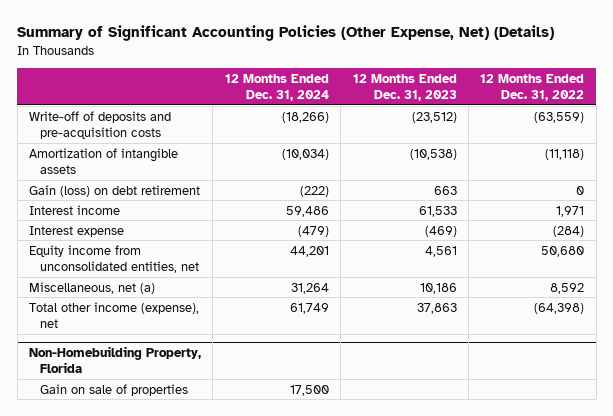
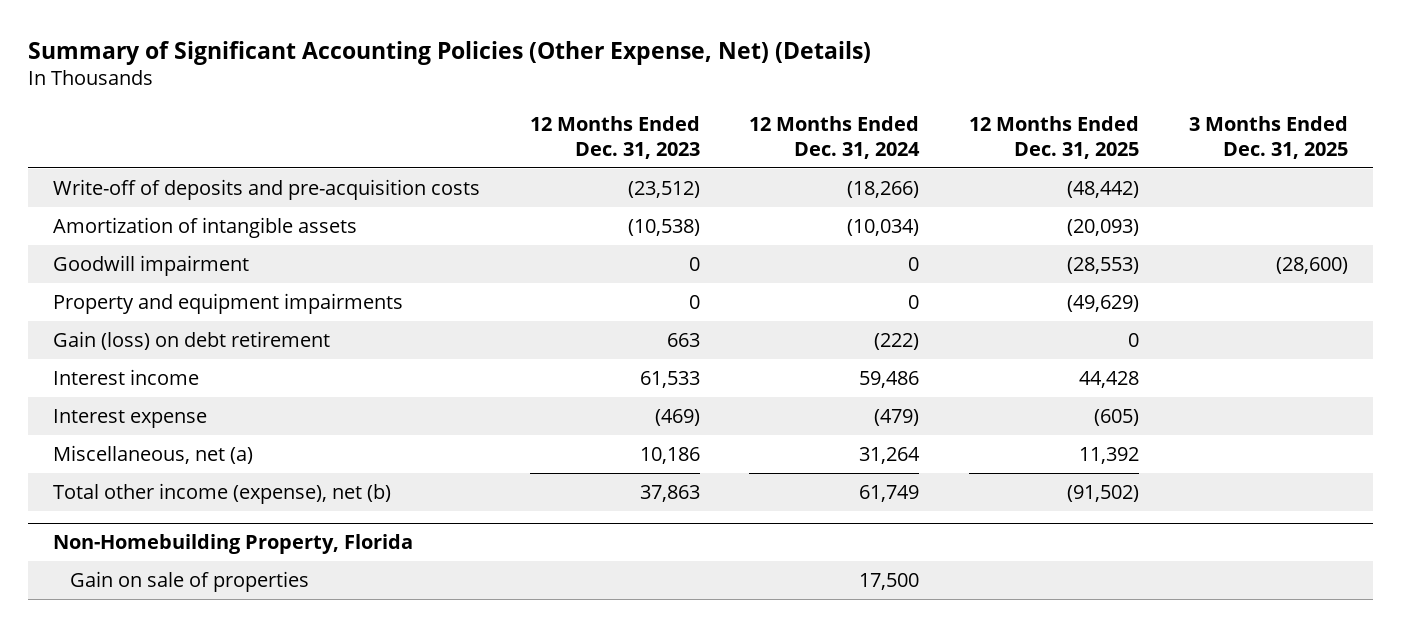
[480,73,585,101] 12 Months Ended Dec. 31, 2022 -> none
none -> [969,116,1140,160] 12 Months Ended Dec. 31, 2025
none -> [1189,116,1349,160] 3 Months Ended Dec. 31, 2025
none -> [52,254,249,276] Goodwill impairment
none -> [52,292,403,314] Property and equipment impairments
[28,244,199,273] Equity income from unconsolidated entities, net -> none
[28,301,199,328] Total other income (expense), net -> [52,482,391,504] Total other income (expense), net (b)

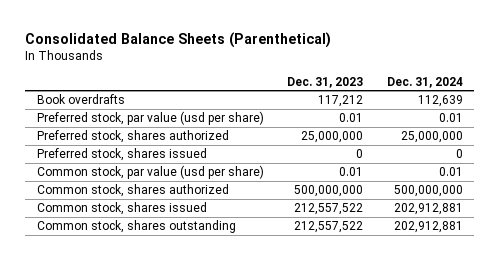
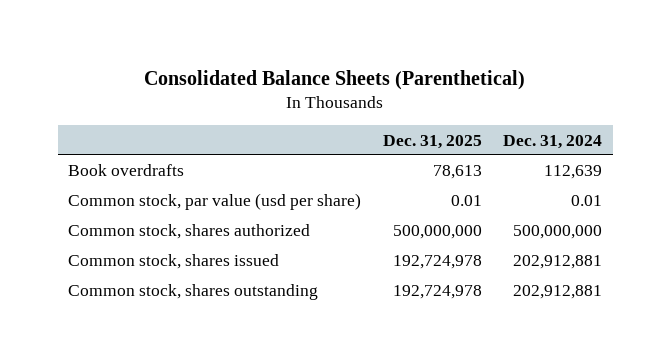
[287,76,364,88] Dec. 31, 2023 -> none
none -> [382,134,482,149] Dec. 31, 2025
[36,111,264,126] Preferred stock, par value (usd per share) -> none
[36,130,229,144] Preferred stock, shares authorized -> none
[36,148,207,162] Preferred stock, shares issued -> none

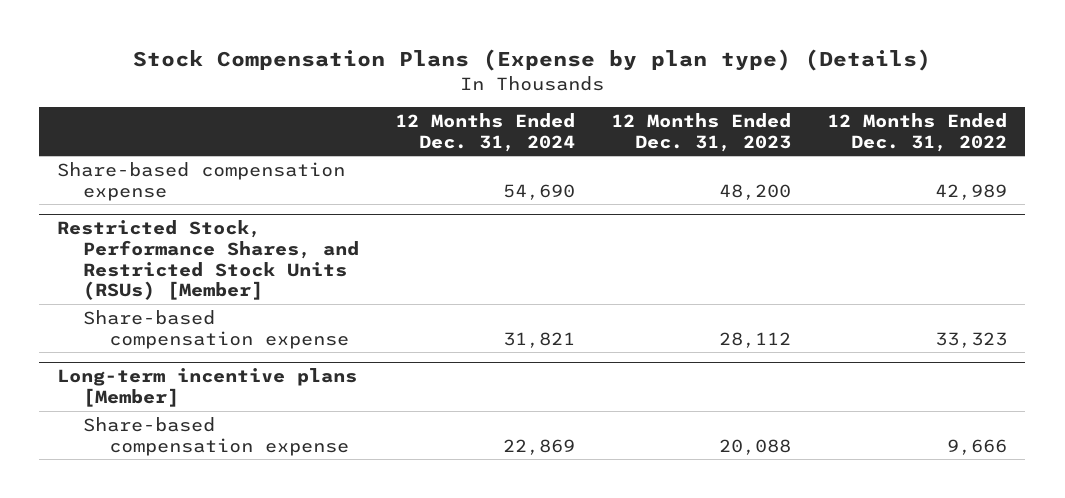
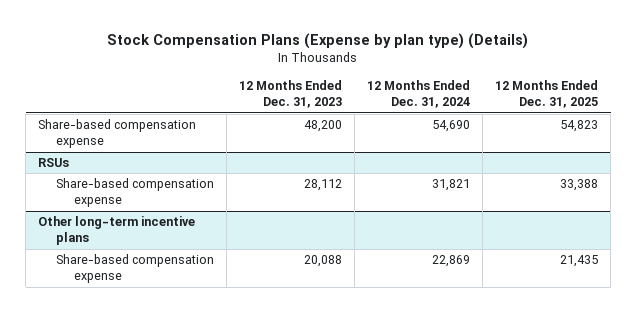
[827,112,1008,152] 12 Months Ended Dec. 31, 2022 -> none
none -> [495,80,599,109] 12 Months Ended Dec. 31, 2025
[57,220,360,301] Restricted Stock, Performance Shares, and Restricted Stock Units (RSUs) [Member] -> [38,158,70,168] RSUs
[57,368,358,407] Long-term incentive plans [Member] -> [38,216,196,246] Other long-term incentive plans

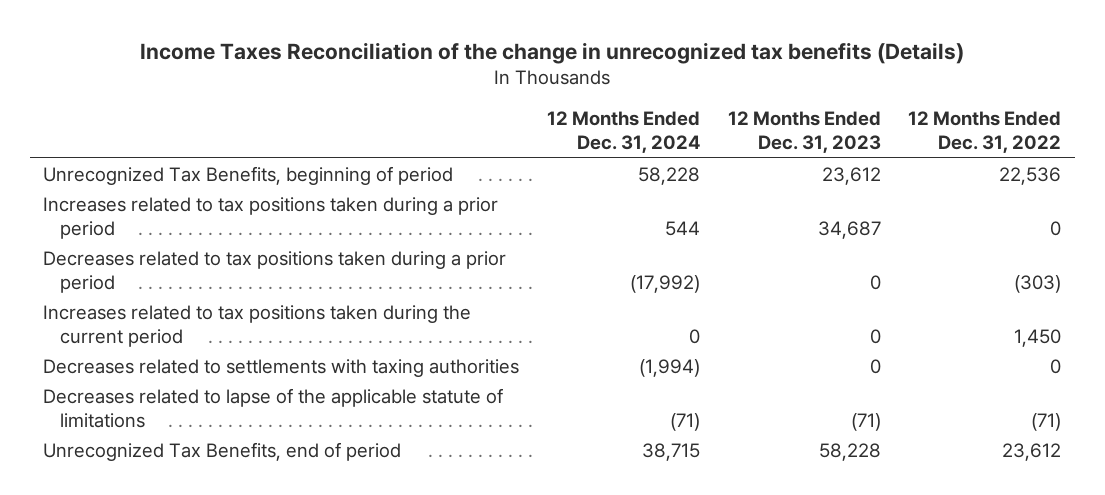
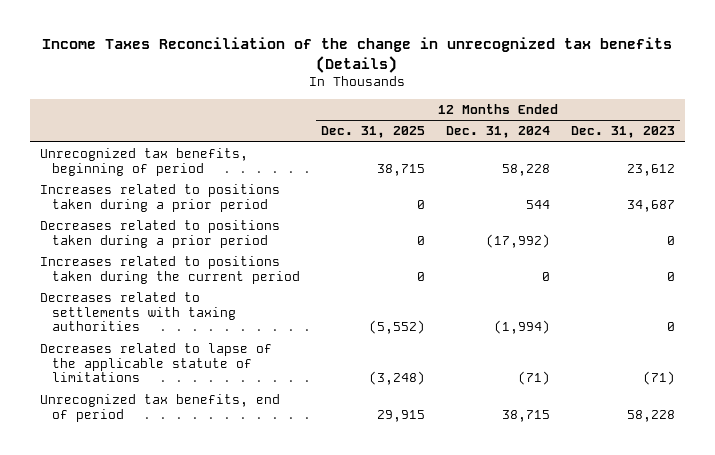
[908,111,1062,154] 12 Months Ended Dec. 31, 2022 -> none
none -> [321,126,426,139] Dec. 31, 2025
[43,165,454,185] Unrecognized Tax Benefits, beginning of period -> [40,148,249,176] Unrecognized tax benefits, beginning of period
[43,196,499,239] Increases related to tax positions taken during a prior period -> [40,184,281,212] Increases related to positions taken during a prior period
[43,250,507,293] Decreases related to tax positions taken during a prior period -> [40,220,281,248] Decreases related to positions taken during a prior period
[43,304,472,347] Increases related to tax positions taken during the current period -> [40,256,301,284] Increases related to positions taken during the current period
[43,441,402,461] Unrecognized Tax Benefits, end of period -> [40,394,281,422] Unrecognized tax benefits, end of period

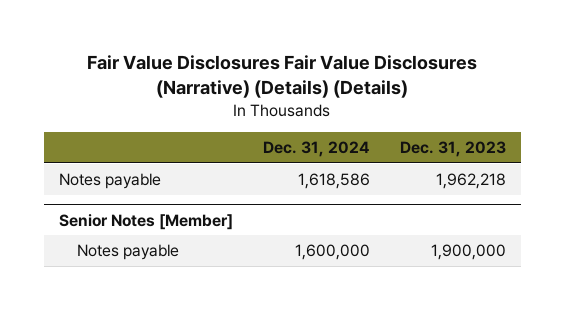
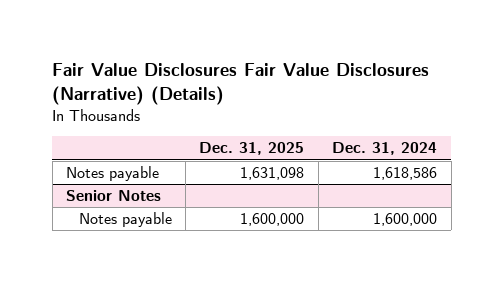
[87,54,478,98] Fair Value Disclosures Fair Value Disclosures (Narrative) (Details) (Details) -> [52,63,430,106] Fair Value Disclosures Fair Value Disclosures (Narrative) (Details)
[400,141,507,158] Dec. 31, 2023 -> none
none -> [199,142,305,156] Dec. 31, 2025
[58,213,233,230] Senior Notes [Member] -> [66,190,162,202] Senior Notes

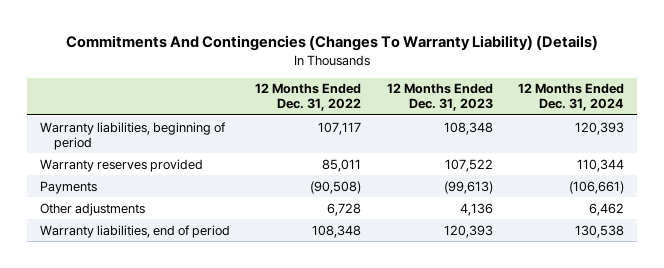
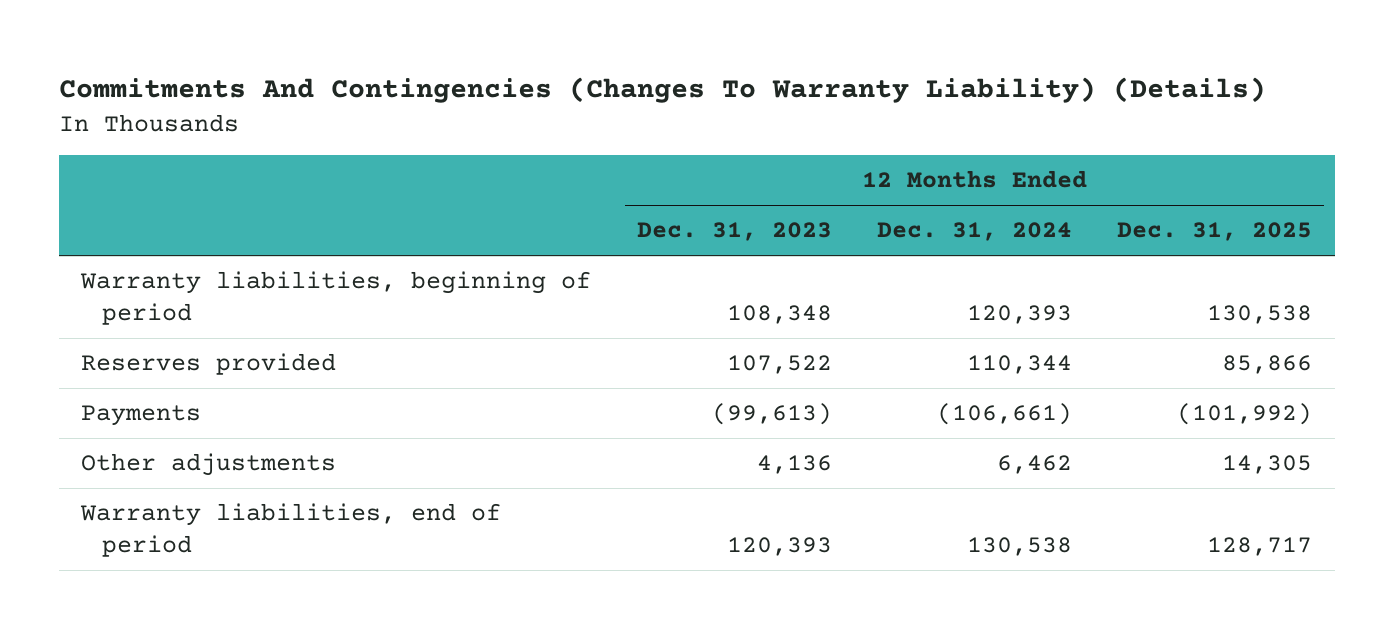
[255,83,362,112] 12 Months Ended Dec. 31, 2022 -> none
none -> [1117,222,1313,242] Dec. 31, 2025
[39,158,203,172] Warranty reserves provided -> [81,353,337,376] Reserves provided

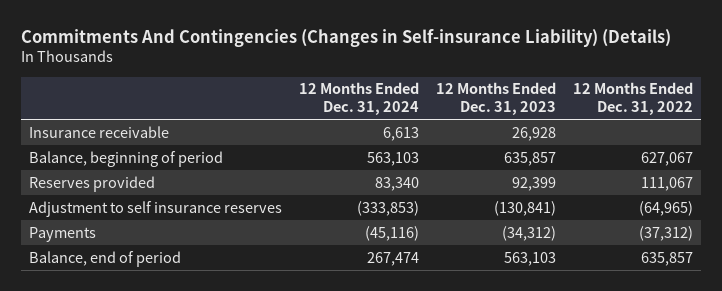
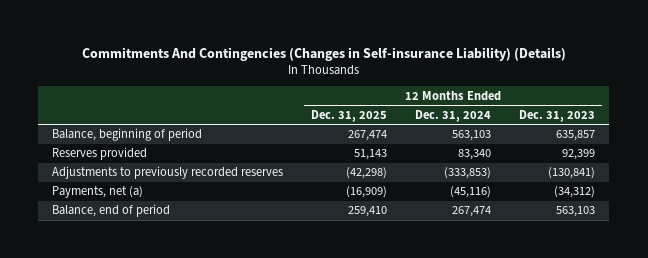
[573,82,694,116] 12 Months Ended Dec. 31, 2022 -> none
none -> [311,109,388,122] Dec. 31, 2025
[29,125,170,138] Insurance receivable -> none
[29,200,283,217] Adjustment to self insurance reserves -> [52,166,284,180] Adjustments to previously recorded reserves
[29,226,97,242] Payments -> [52,186,144,199] Payments, net (a)

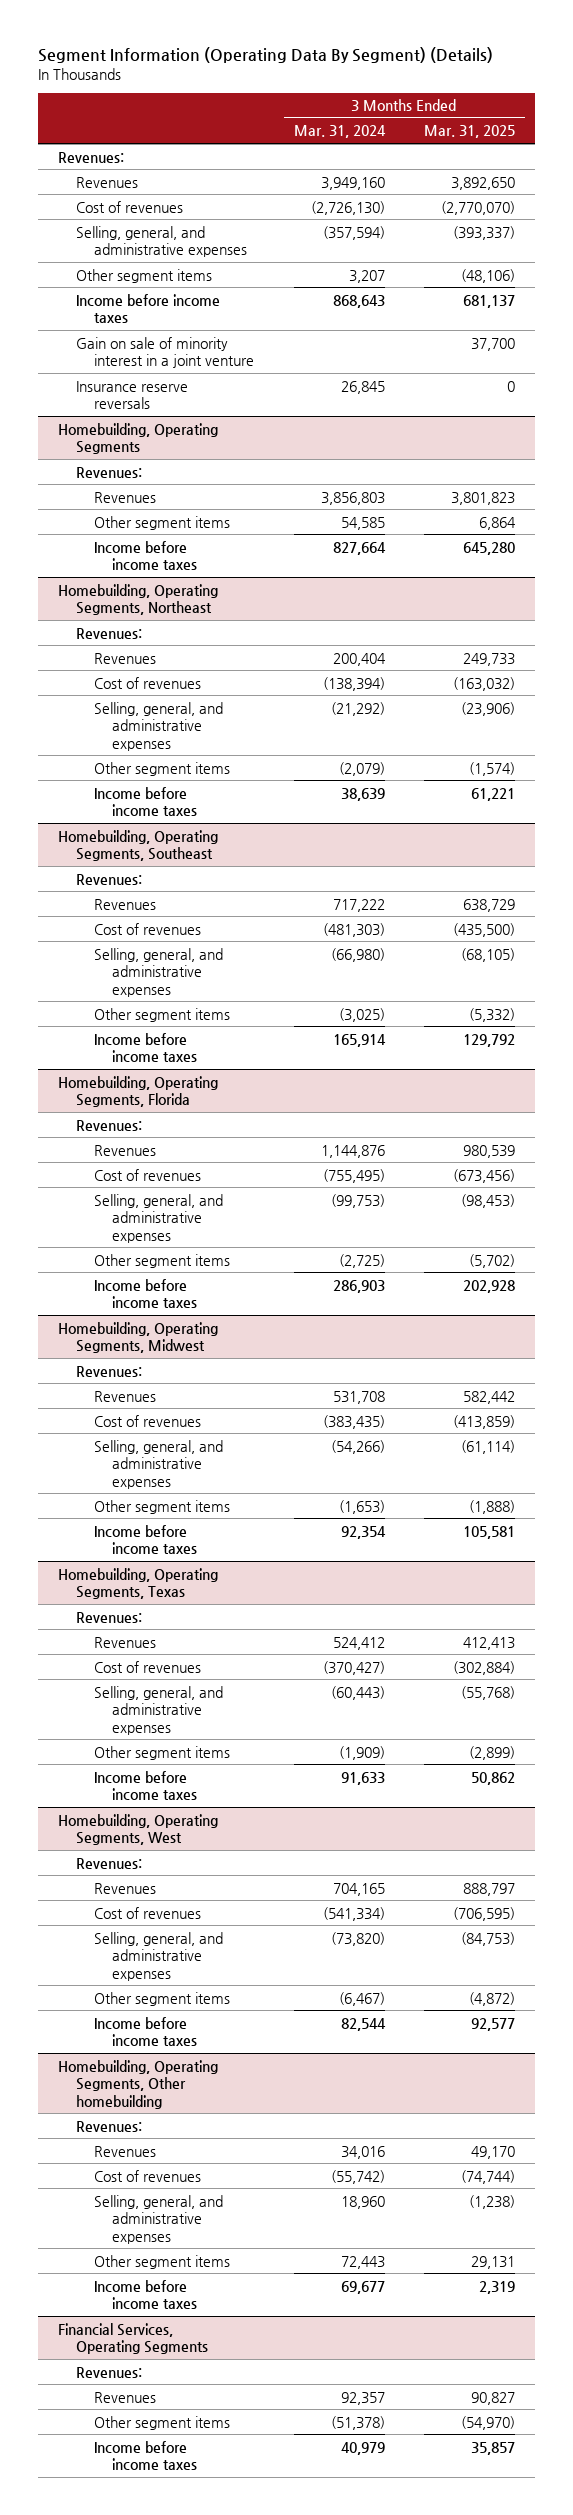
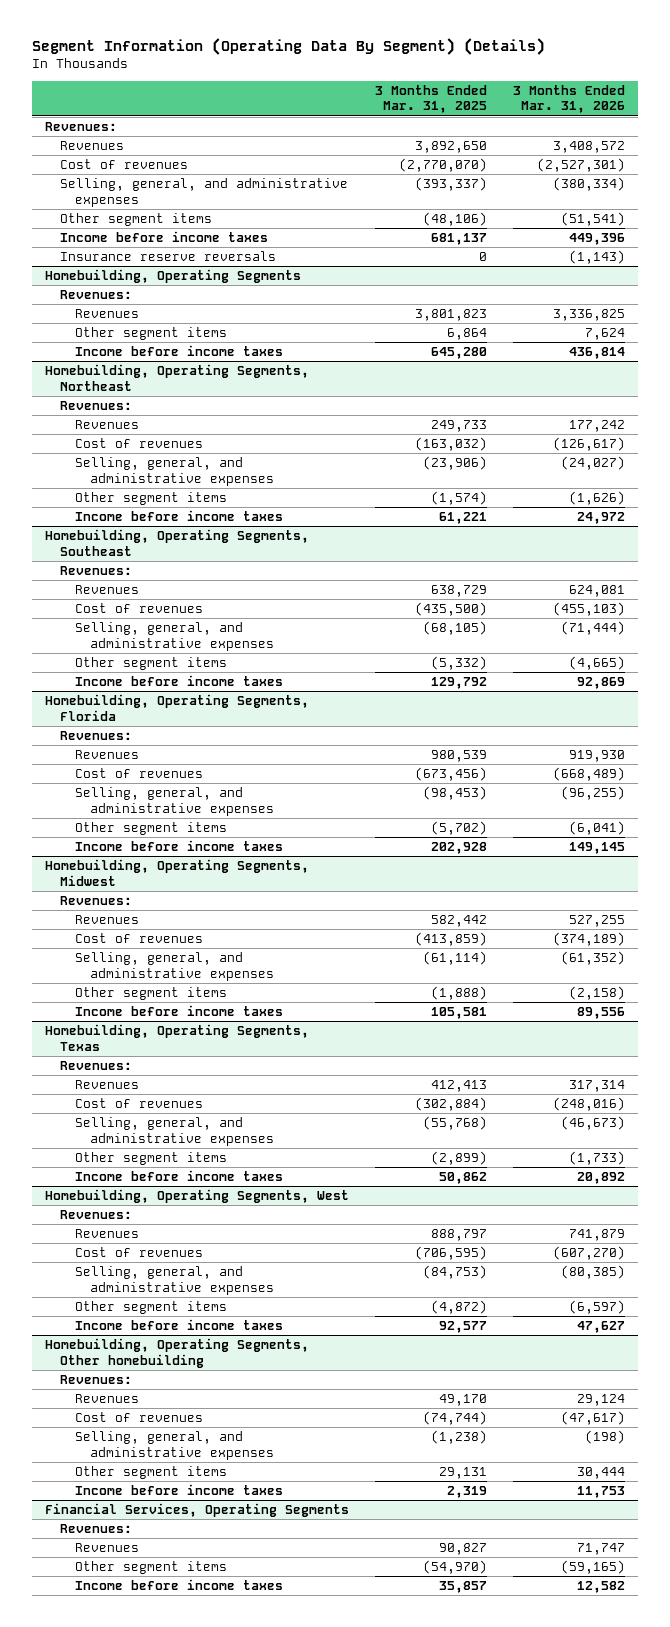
[293,125,386,139] Mar. 31, 2024 -> none
none -> [513,84,626,114] 3 Months Ended Mar. 31, 2026
[75,336,254,369] Gain on sale of minority interest in a joint venture -> none

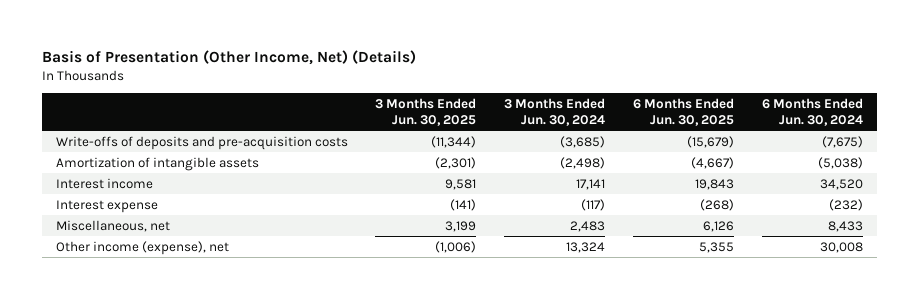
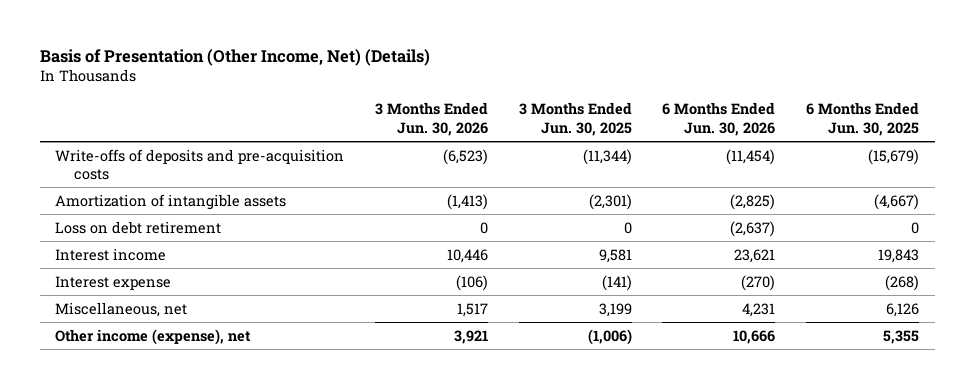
[504,98,606,126] 3 Months Ended Jun. 30, 2024 -> none
[762,98,864,126] 6 Months Ended Jun. 30, 2024 -> none
none -> [374,102,488,136] 3 Months Ended Jun. 30, 2026
none -> [662,102,776,136] 6 Months Ended Jun. 30, 2026
none -> [55,220,222,234] Loss on debt retirement

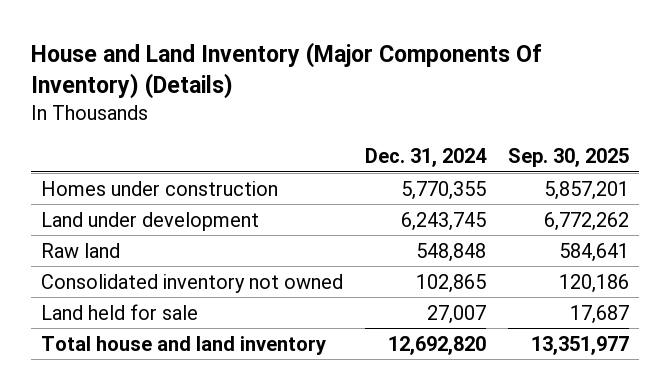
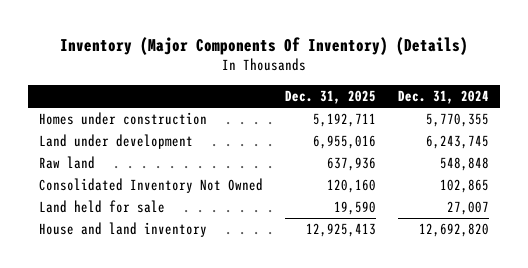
[30,41,542,99] House and Land Inventory (Major Components Of Inventory) (Details) -> [59,36,468,55] Inventory (Major Components Of Inventory) (Details)
[507,148,629,168] Sep. 30, 2025 -> none
none -> [284,90,376,105] Dec. 31, 2025
[41,273,344,293] Consolidated inventory not owned -> [38,178,263,194] Consolidated Inventory Not Owned
[41,335,327,355] Total house and land inventory -> [38,222,207,238] House and land inventory

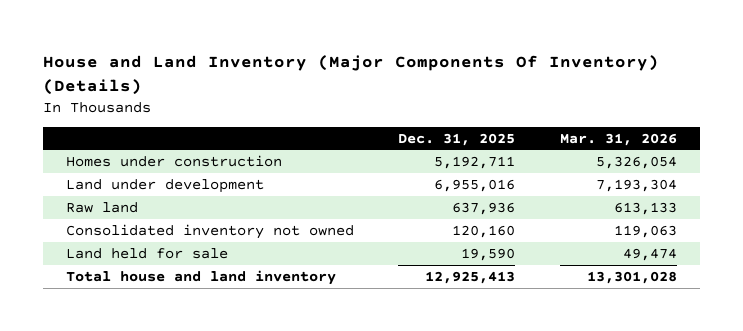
[59,36,468,55] Inventory (Major Components Of Inventory) (Details) -> [43,55,660,95] House and Land Inventory (Major Components Of Inventory) (Details)
[397,90,489,105] Dec. 31, 2024 -> none
none -> [560,132,678,146] Mar. 31, 2026
[38,178,263,194] Consolidated Inventory Not Owned -> [65,223,354,239] Consolidated inventory not owned
[38,222,207,238] House and land inventory -> [65,269,336,285] Total house and land inventory

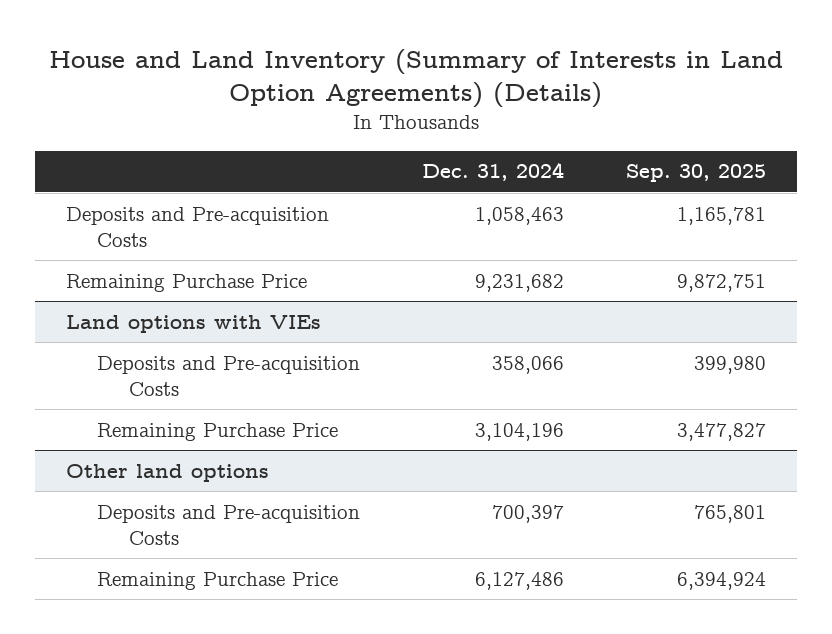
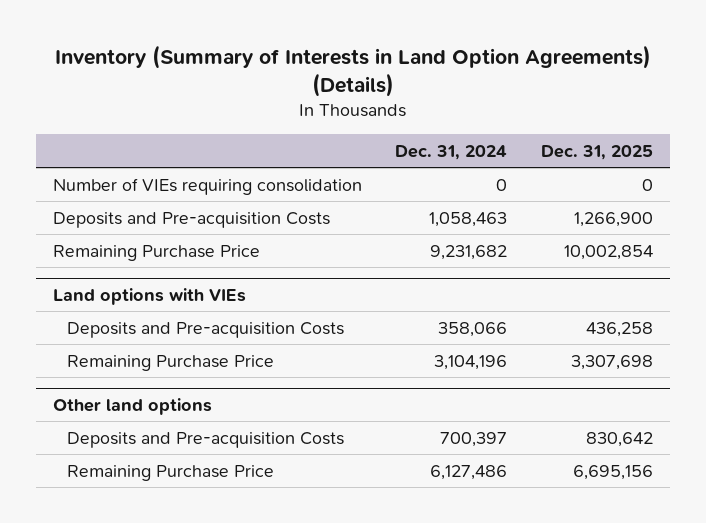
[48,48,783,108] House and Land Inventory (Summary of Interests in Land Option Agreements) (Details) -> [54,44,651,97] Inventory (Summary of Interests in Land Option Agreements) (Details)
[626,164,767,183] Sep. 30, 2025 -> none
none -> [540,144,653,160] Dec. 31, 2025
none -> [52,177,362,195] Number of VIEs requiring consolidation

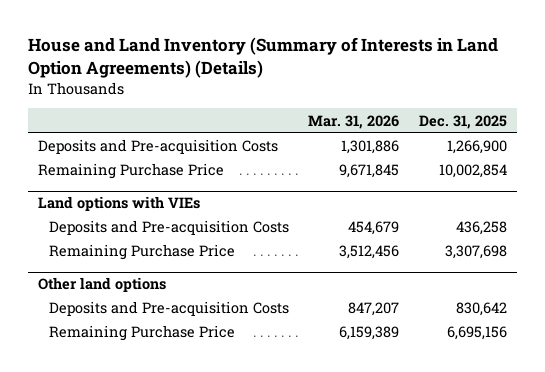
[54,44,651,97] Inventory (Summary of Interests in Land Option Agreements) (Details) -> [28,36,499,78] House and Land Inventory (Summary of Interests in Land Option Agreements) (Details)
[395,144,508,160] Dec. 31, 2024 -> none
none -> [308,114,400,129] Mar. 31, 2026
[52,177,362,195] Number of VIEs requiring consolidation -> none

